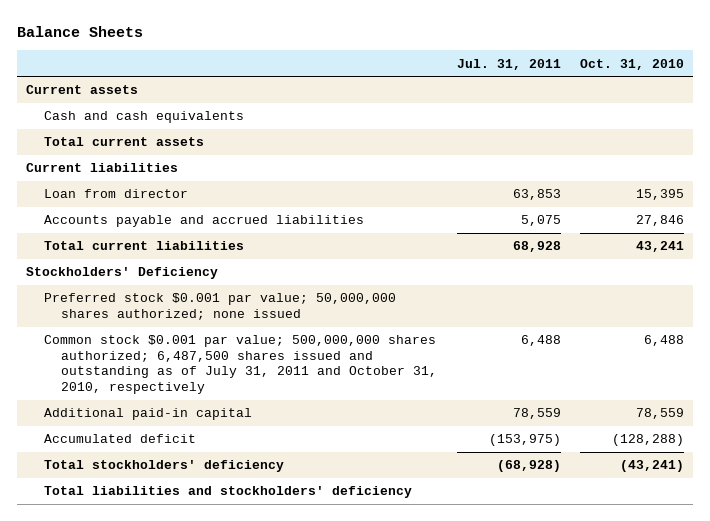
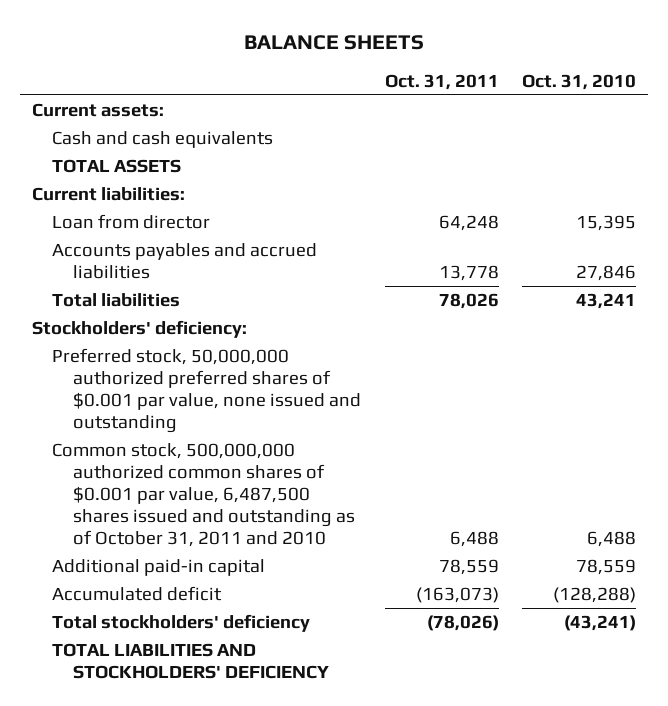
[16,26,143,38] Balance Sheets -> [244,34,425,50] BALANCE SHEETS
[456,58,561,70] Jul. 31, 2011 -> none
none -> [384,73,499,90] Oct. 31, 2011
[26,85,139,95] Current assets -> [31,102,164,117] Current assets:
[43,137,204,147] Total current assets -> [52,158,182,173] TOTAL ASSETS
[26,163,179,173] Current liabilities -> [31,186,185,201] Current liabilities:
[43,215,364,228] Accounts payable and accrued liabilities -> [52,242,318,280] Accounts payables and accrued liabilities
[43,241,244,251] Total current liabilities -> [52,292,181,307] Total liabilities
[26,267,219,280] Stockholders' Deficiency -> [31,319,247,338] Stockholders' deficiency:
[43,293,396,320] Preferred stock $0.001 par value; 50,000,000 shares authorized; none issued -> [52,347,361,434] Preferred stock, 50,000,000 authorized preferred shares of $0.001 par value, none issued and outstanding
[43,335,438,394] Common stock $0.001 par value; 500,000,000 shares authorized; 6,487,500 shares issued and outstanding as of July 31, 2011 and October 31, 2010, respectively -> [52,442,355,548] Common stock, 500,000,000 authorized common shares of $0.001 par value, 6,487,500 shares issued and outstanding as of October 31, 2011 and 2010
[43,486,412,499] Total liabilities and stockholders' deficiency -> [52,642,329,680] TOTAL LIABILITIES AND STOCKHOLDERS' DEFICIENCY

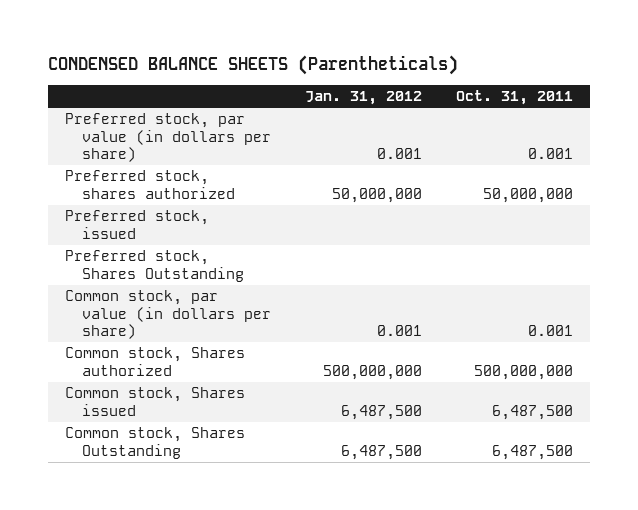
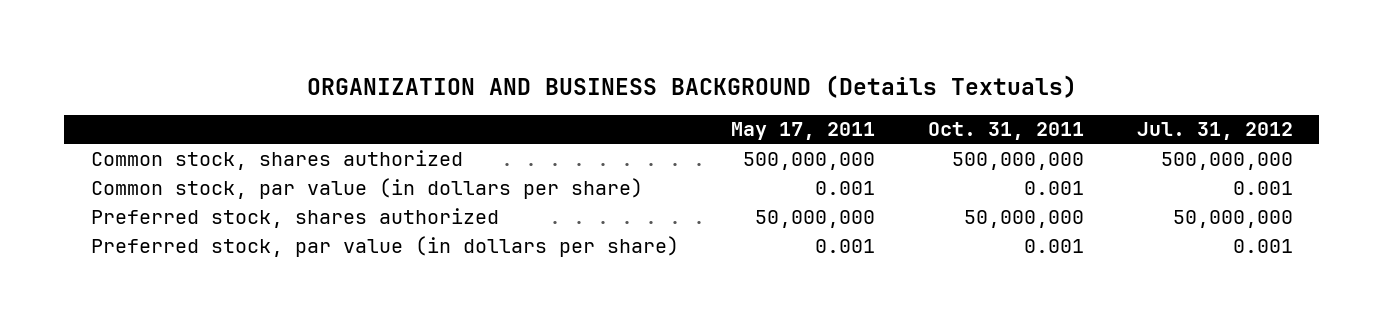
[47,55,458,76] CONDENSED BALANCE SHEETS (Parentheticals) -> [306,74,1077,98] ORGANIZATION AND BUSINESS BACKGROUND (Details Textuals)
[304,91,422,106] Jan. 31, 2012 -> none
none -> [731,122,876,141] May 17, 2011
none -> [1137,122,1294,141] Jul. 31, 2012
[64,210,209,239] Preferred stock, issued -> none
[64,250,244,282] Preferred stock, Shares Outstanding -> none
none -> [90,149,463,170] Common stock, shares authorized
[64,347,245,376] Common stock, Shares authorized -> none
[64,387,245,416] Common stock, Shares issued -> none
[64,427,245,459] Common stock, Shares Outstanding -> none
[64,170,235,199] Preferred stock, shares authorized -> [90,207,499,228] Preferred stock, shares authorized
[64,113,271,162] Preferred stock, par value (in dollars per share) -> [90,235,679,257] Preferred stock, par value (in dollars per share)

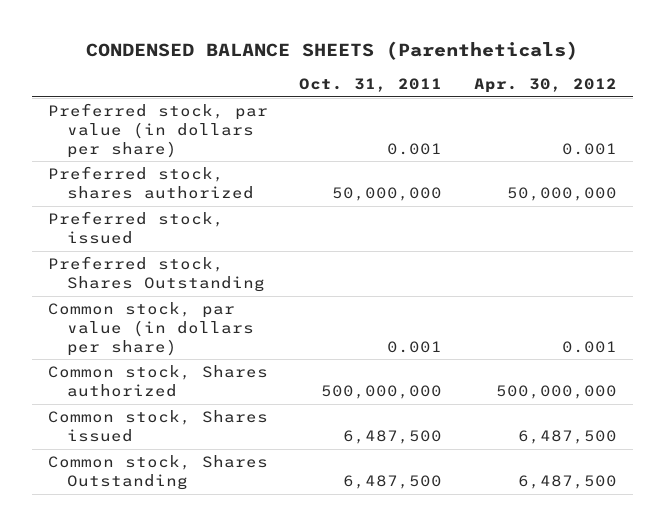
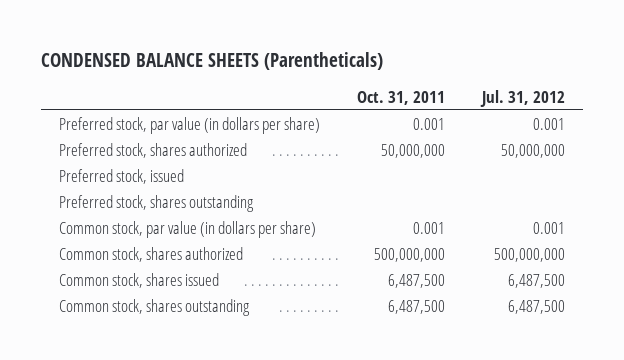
[473,78,617,94] Apr. 30, 2012 -> none
none -> [479,89,565,107] Jul. 31, 2012
[47,256,265,293] Preferred stock, Shares Outstanding -> [59,195,255,213] Preferred stock, shares outstanding
[47,365,268,398] Common stock, Shares authorized -> [59,247,244,263] Common stock, shares authorized
[47,410,268,443] Common stock, Shares issued -> [59,273,220,289] Common stock, shares issued
[47,455,268,491] Common stock, Shares Outstanding -> [59,299,251,317] Common stock, shares outstanding

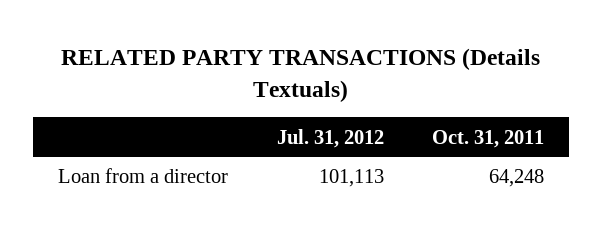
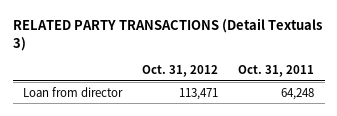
[61,48,541,102] RELATED PARTY TRANSACTIONS (Details Textuals) -> [12,18,322,51] RELATED PARTY TRANSACTIONS (Detail Textuals 3)
[276,128,384,148] Jul. 31, 2012 -> none
none -> [142,65,219,78] Oct. 31, 2012
[57,168,228,184] Loan from a director -> [22,86,123,97] Loan from director

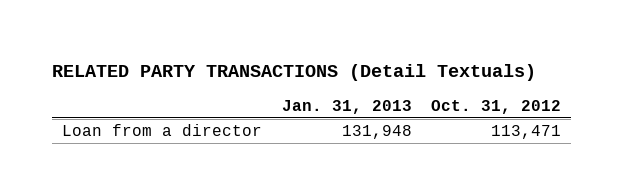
[12,18,322,51] RELATED PARTY TRANSACTIONS (Detail Textuals 3) -> [52,64,537,82] RELATED PARTY TRANSACTIONS (Detail Textuals)
[238,65,315,78] Oct. 31, 2011 -> none
none -> [281,99,412,114] Jan. 31, 2013
[22,86,123,97] Loan from director -> [61,124,262,137] Loan from a director

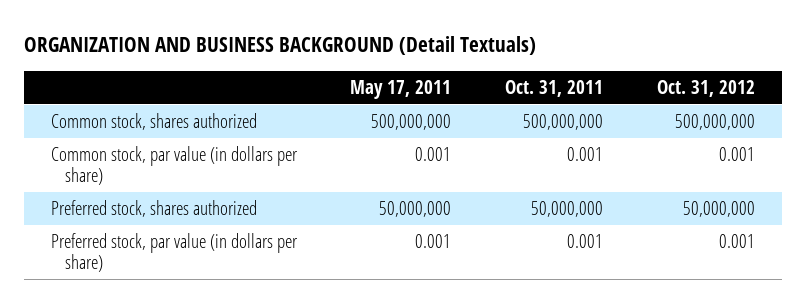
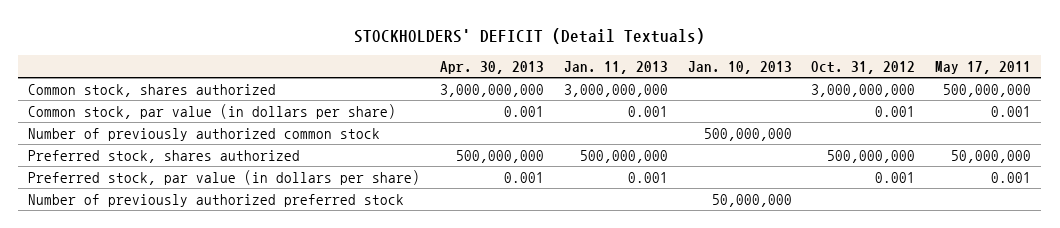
[23,36,536,56] ORGANIZATION AND BUSINESS BACKGROUND (Detail Textuals) -> [353,27,705,44] STOCKHOLDERS' DEFICIT (Detail Textuals)
[505,79,604,97] Oct. 31, 2011 -> none
none -> [440,60,545,74] Apr. 30, 2013
none -> [563,60,668,74] Jan. 11, 2013
none -> [687,60,792,74] Jan. 10, 2013
[675,114,756,131] 500,000,000 -> [811,83,916,97] 3,000,000,000
none -> [28,127,381,141] Number of previously authorized common stock
[683,201,756,218] 50,000,000 -> [827,149,916,163] 500,000,000
none -> [28,193,405,207] Number of previously authorized preferred stock

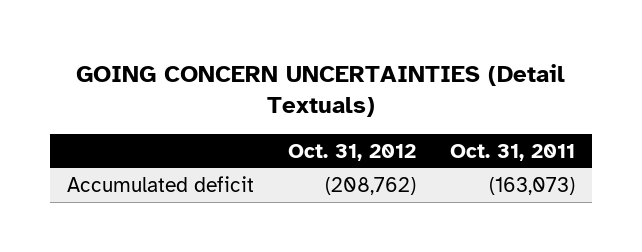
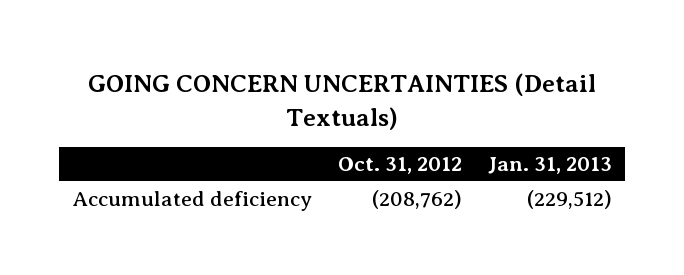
[450,143,576,161] Oct. 31, 2011 -> none
none -> [488,157,613,175] Jan. 31, 2013
[67,175,255,192] Accumulated deficit -> [71,191,312,212] Accumulated deficiency

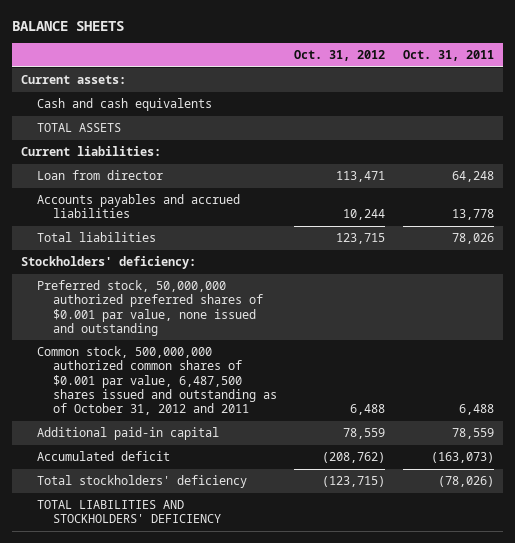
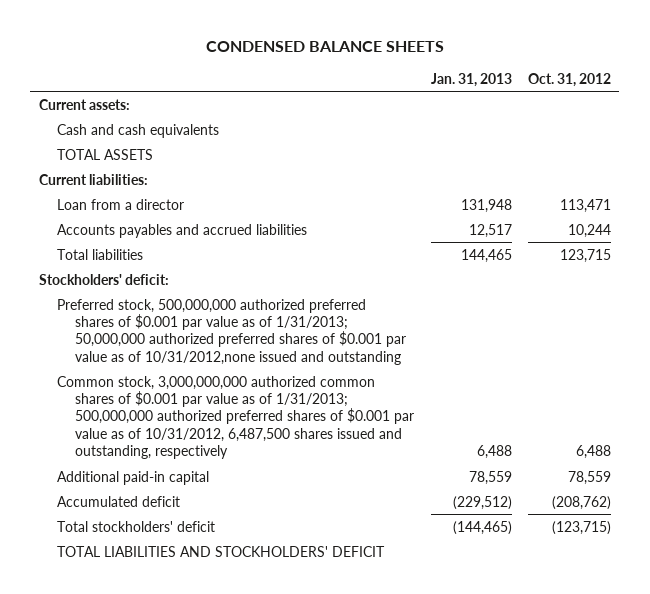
[12,20,125,31] BALANCE SHEETS -> [205,41,444,53] CONDENSED BALANCE SHEETS
[402,50,494,62] Oct. 31, 2011 -> none
none -> [430,72,512,87] Jan. 31, 2013
[36,170,163,181] Loan from director -> [56,198,184,210] Loan from a director
[20,256,196,270] Stockholders' deficiency: -> [38,273,169,285] Stockholders' deficit:
[36,280,263,336] Preferred stock, 50,000,000 authorized preferred shares of $0.001 par value, none issued and outstanding -> [56,298,407,365] Preferred stock, 500,000,000 authorized preferred shares of $0.001 par value as of 1/31/2013; 50,000,000 authorized preferred shares of $0.001 par value as of 10/31/2012,none issued and outstanding
[36,346,277,416] Common stock, 500,000,000 authorized common shares of $0.001 par value, 6,487,500 shares issued and outstanding as of October 31, 2012 and 2011 -> [56,375,415,459] Common stock, 3,000,000,000 authorized common shares of $0.001 par value as of 1/31/2013; 500,000,000 authorized preferred shares of $0.001 par value as of 10/31/2012, 6,487,500 shares issued and outstanding, respectively
[36,475,247,489] Total stockholders' deficiency -> [56,520,215,532] Total stockholders' deficit
[36,500,221,524] TOTAL LIABILITIES AND STOCKHOLDERS' DEFICIENCY -> [56,545,385,557] TOTAL LIABILITIES AND STOCKHOLDERS' DEFICIT

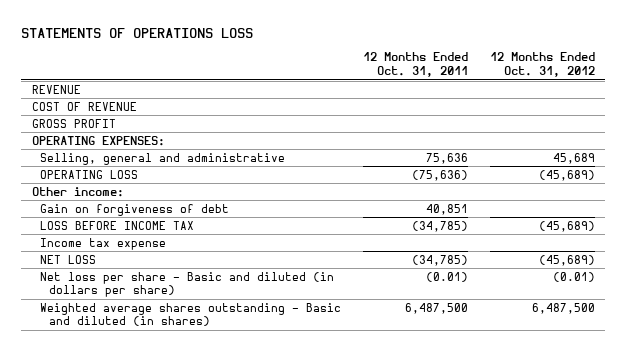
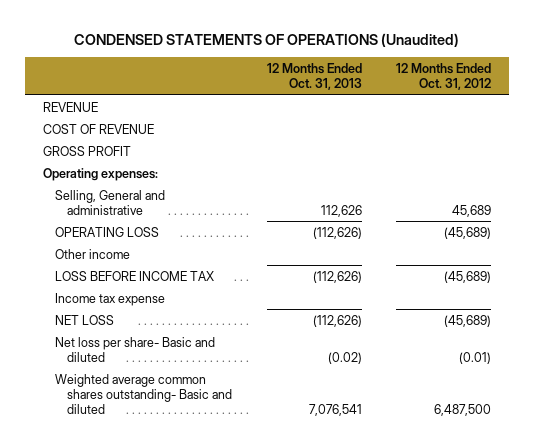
[21,27,254,38] STATEMENTS OF OPERATIONS LOSS -> [73,32,459,47] CONDENSED STATEMENTS OF OPERATIONS (Unaudited)
[362,52,468,77] 12 Months Ended Oct. 31, 2011 -> none
none -> [266,62,362,90] 12 Months Ended Oct. 31, 2013
[31,135,165,146] OPERATING EXPENSES: -> [42,167,158,181] Operating expenses:
[40,152,286,165] Selling, general and administrative -> [54,189,165,215] Selling, General and administrative
[40,203,230,216] Gain on forgiveness of debt -> none
[31,186,124,197] Other income: -> [54,248,130,259] Other income
[40,271,335,298] Net loss per share - Basic and diluted (in dollars per share) -> [54,336,215,362] Net loss per share- Basic and diluted
[40,302,342,327] Weighted average shares outstanding - Basic and diluted (in shares) -> [54,373,233,414] Weighted average common shares outstanding- Basic and diluted

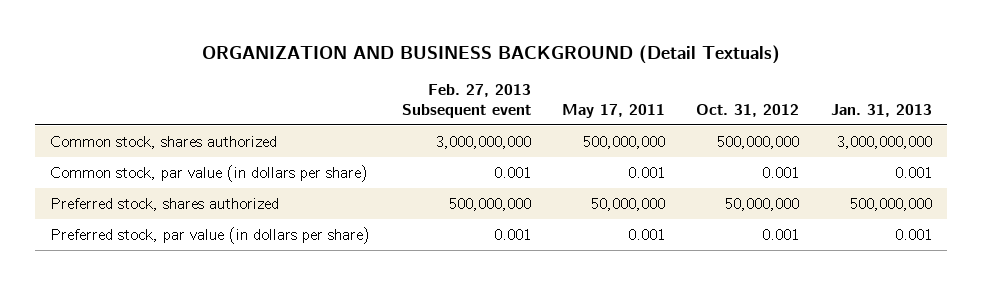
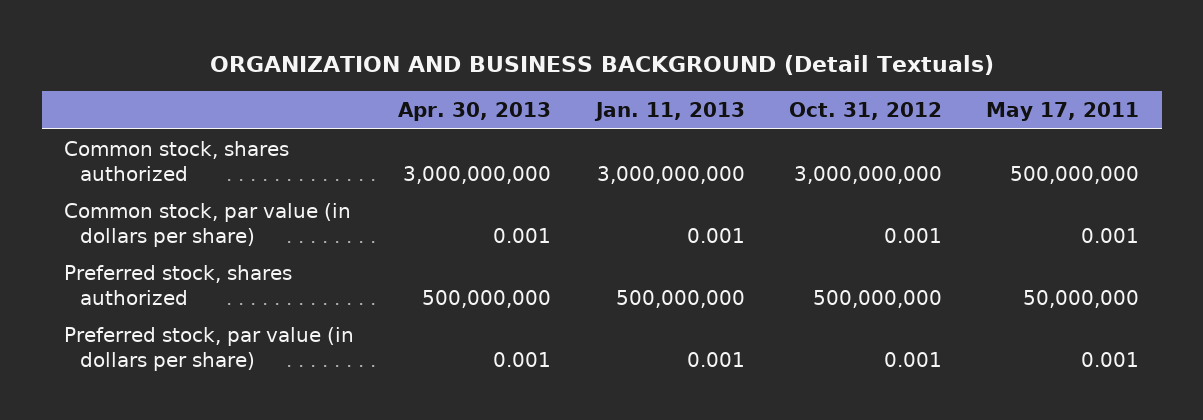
[401,83,531,118] Feb. 27, 2013 Subsequent event -> none
[830,103,932,117] Jan. 31, 2013 -> none
none -> [398,102,552,122] Apr. 30, 2013
none -> [593,102,745,122] Jan. 11, 2013
[717,135,800,149] 500,000,000 -> [794,165,943,184] 3,000,000,000
[725,197,800,211] 50,000,000 -> [813,289,943,308] 500,000,000

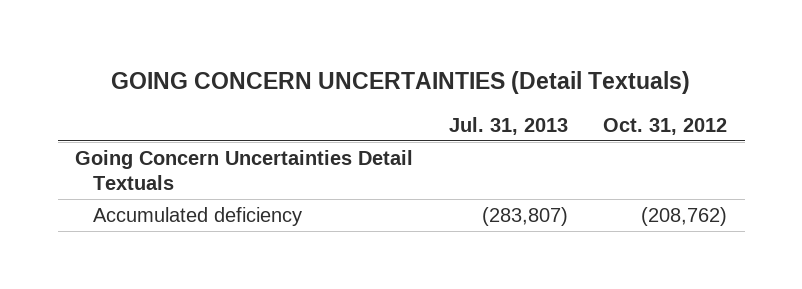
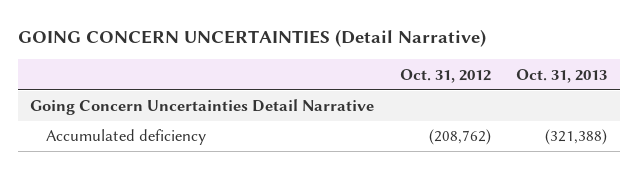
[111,70,691,94] GOING CONCERN UNCERTAINTIES (Detail Textuals) -> [17,28,486,47] GOING CONCERN UNCERTAINTIES (Detail Narrative)
[448,116,568,135] Jul. 31, 2013 -> none
none -> [515,68,607,83] Oct. 31, 2013
[75,149,414,191] Going Concern Uncertainties Detail Textuals -> [30,99,375,116] Going Concern Uncertainties Detail Narrative

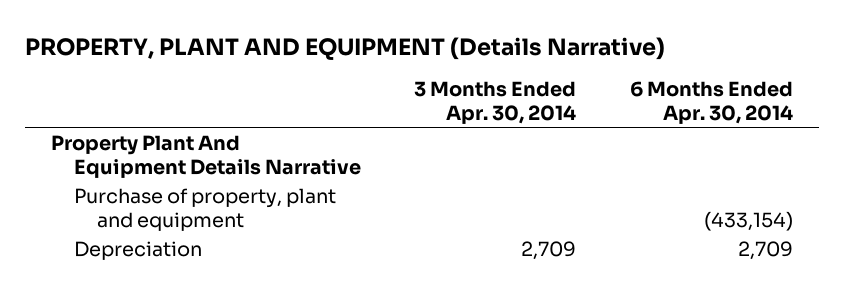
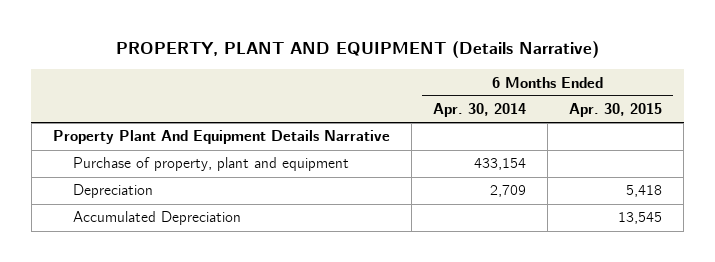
[414,81,577,124] 3 Months Ended Apr. 30, 2014 -> none
none -> [569,103,663,118] Apr. 30, 2015
[703,210,793,231] (433,154) -> [474,158,527,171] 433,154
none -> [73,211,242,226] Accumulated Depreciation

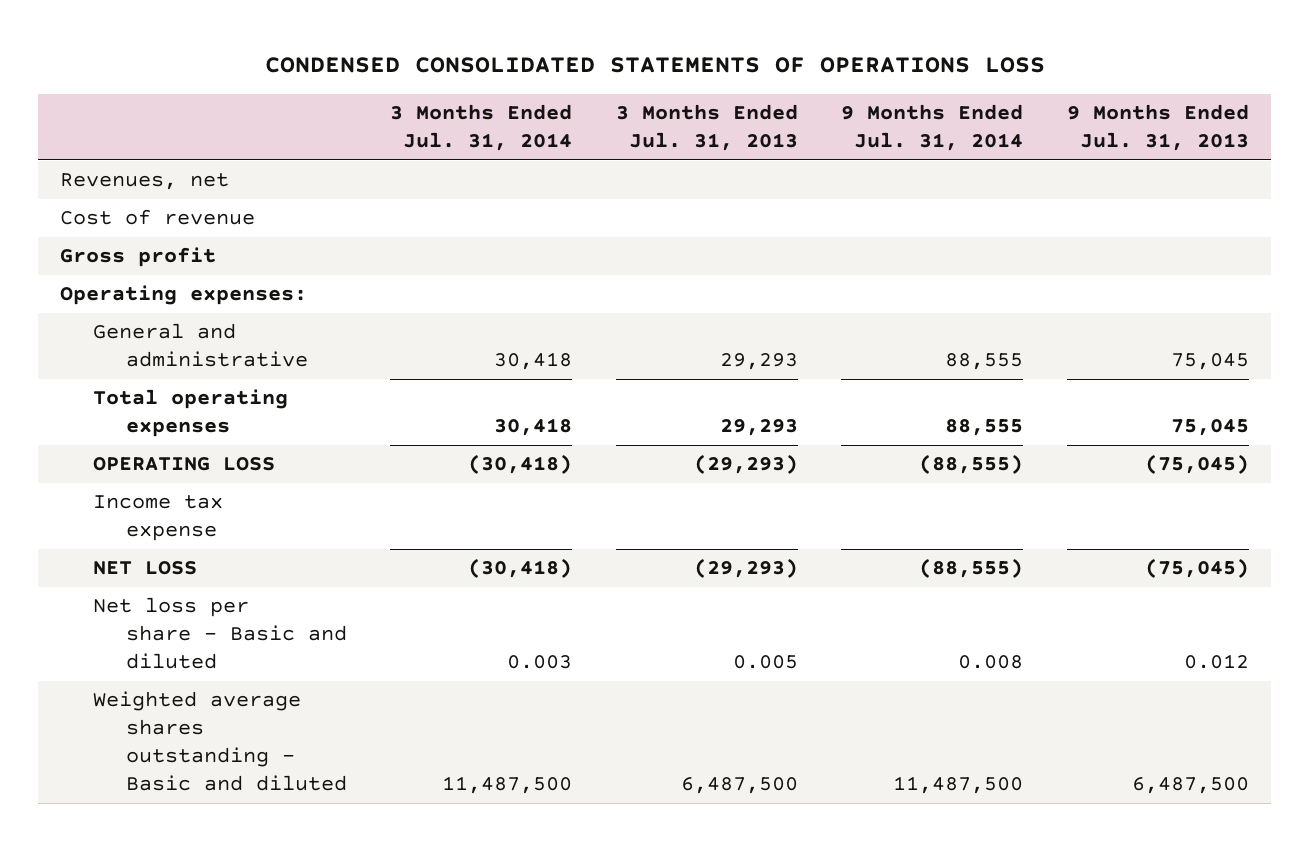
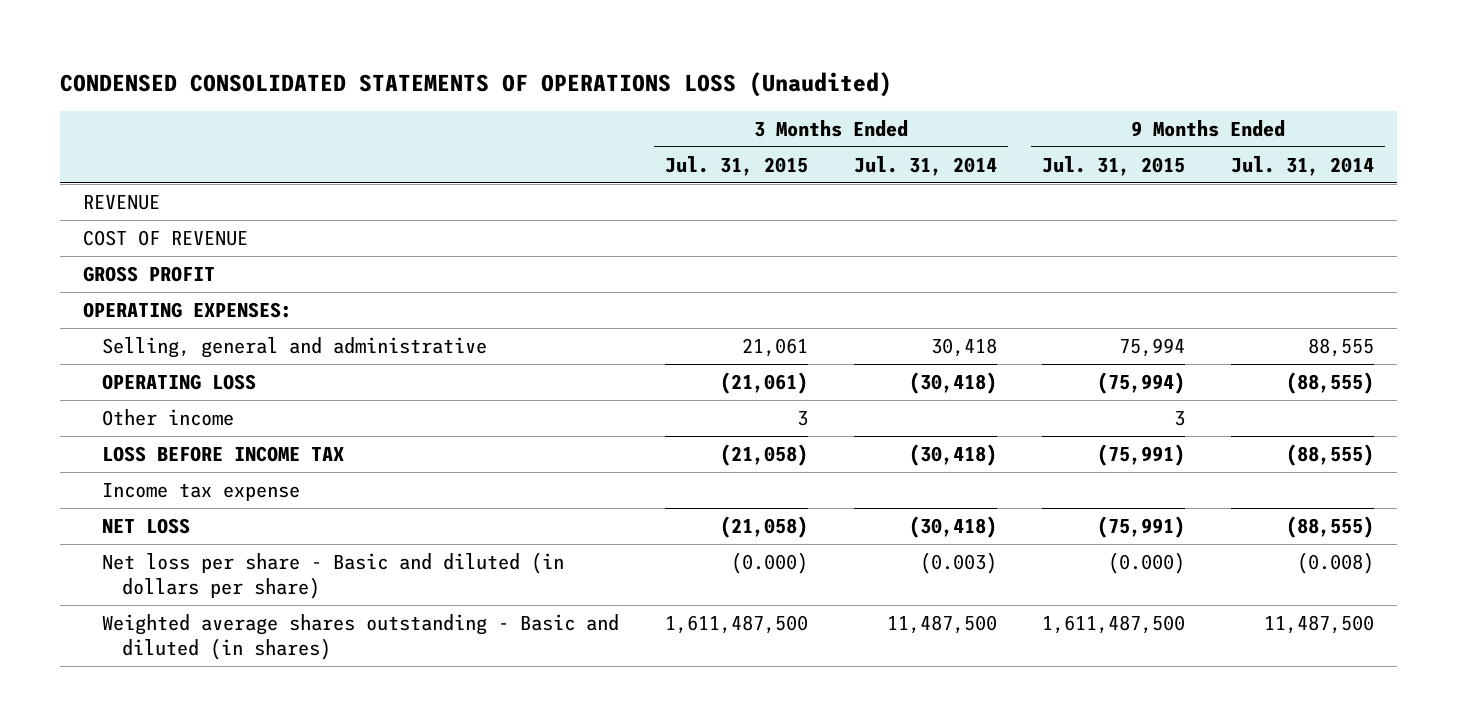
[264,57,1045,74] CONDENSED CONSOLIDATED STATEMENTS OF OPERATIONS LOSS -> [59,71,892,97] CONDENSED CONSOLIDATED STATEMENTS OF OPERATIONS LOSS (Unaudited)
[615,104,798,152] 3 Months Ended Jul. 31, 2013 -> none
[1066,104,1249,152] 9 Months Ended Jul. 31, 2013 -> none
none -> [664,155,808,176] Jul. 31, 2015
none -> [1042,155,1186,176] Jul. 31, 2015
[60,173,230,191] Revenues, net -> none
[92,389,288,438] Total operating expenses -> none
none -> [82,194,160,210] REVENUE
[60,209,256,226] Cost of revenue -> [82,229,248,246] COST OF REVENUE
[60,247,217,268] Gross profit -> [82,265,215,282] GROSS PROFIT
[60,285,308,306] Operating expenses: -> [82,301,292,318] OPERATING EXPENSES:
[92,323,308,368] General and administrative -> [102,336,488,358] Selling, general and administrative
none -> [102,408,235,426] Other income
none -> [102,445,345,462] LOSS BEFORE INCOME TAX
[92,597,347,670] Net loss per share - Basic and diluted -> [102,551,565,600] Net loss per share - Basic and diluted (in dollars per share)
[507,655,573,670] 0.003 -> [919,551,997,574] (0.003)
[958,655,1024,670] 0.008 -> [1296,551,1374,574] (0.008)
[92,691,347,792] Weighted average shares outstanding - Basic and diluted -> [102,613,620,661] Weighted average shares outstanding - Basic and diluted (in shares)

